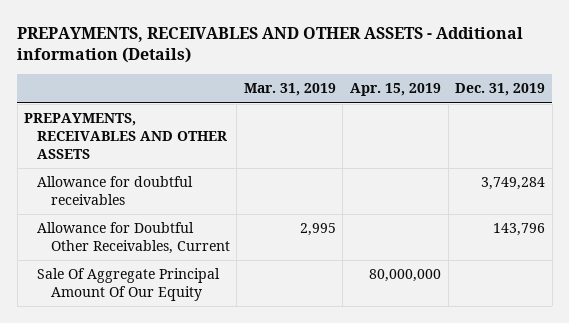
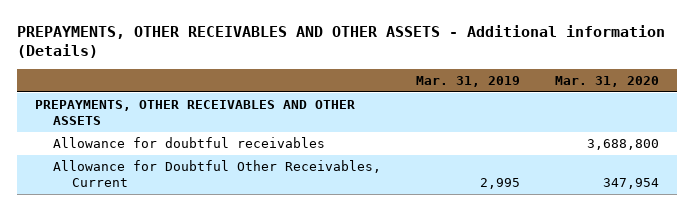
[17,26,524,64] PREPAYMENTS, RECEIVABLES AND OTHER ASSETS - Additional information (Details) -> [16,24,665,59] PREPAYMENTS, OTHER RECEIVABLES AND OTHER ASSETS - Additional information (Details)
[349,83,441,97] Apr. 15, 2019 -> none
[455,83,546,97] Dec. 31, 2019 -> none
none -> [555,75,660,87] Mar. 31, 2020
[24,113,228,159] PREPAYMENTS, RECEIVABLES AND OTHER ASSETS -> [34,100,355,126] PREPAYMENTS, OTHER RECEIVABLES AND OTHER ASSETS
[37,268,221,301] Sale Of Aggregate Principal Amount Of Our Equity -> none

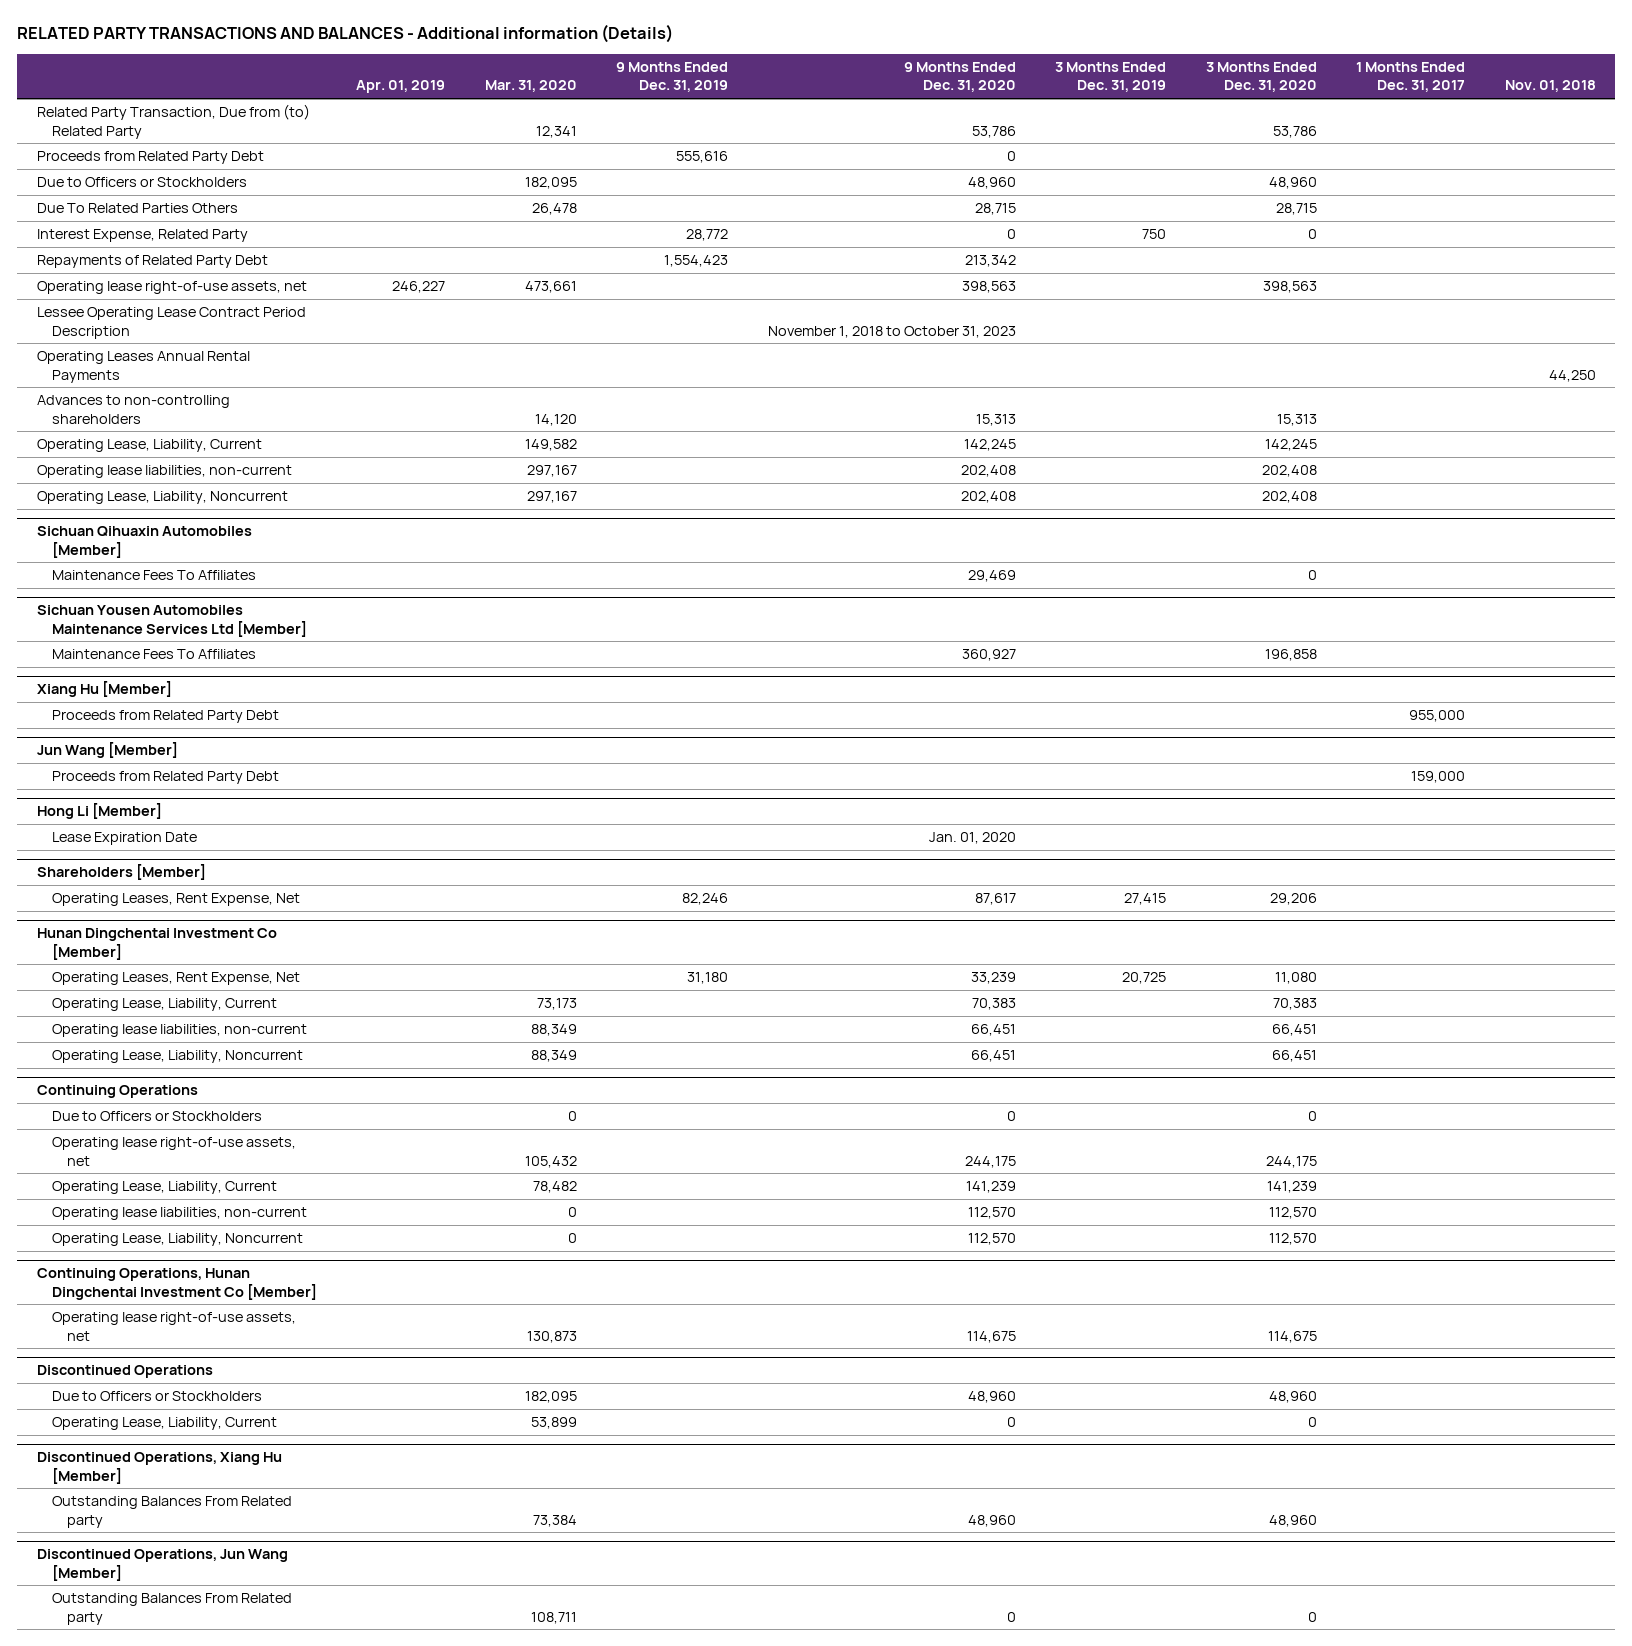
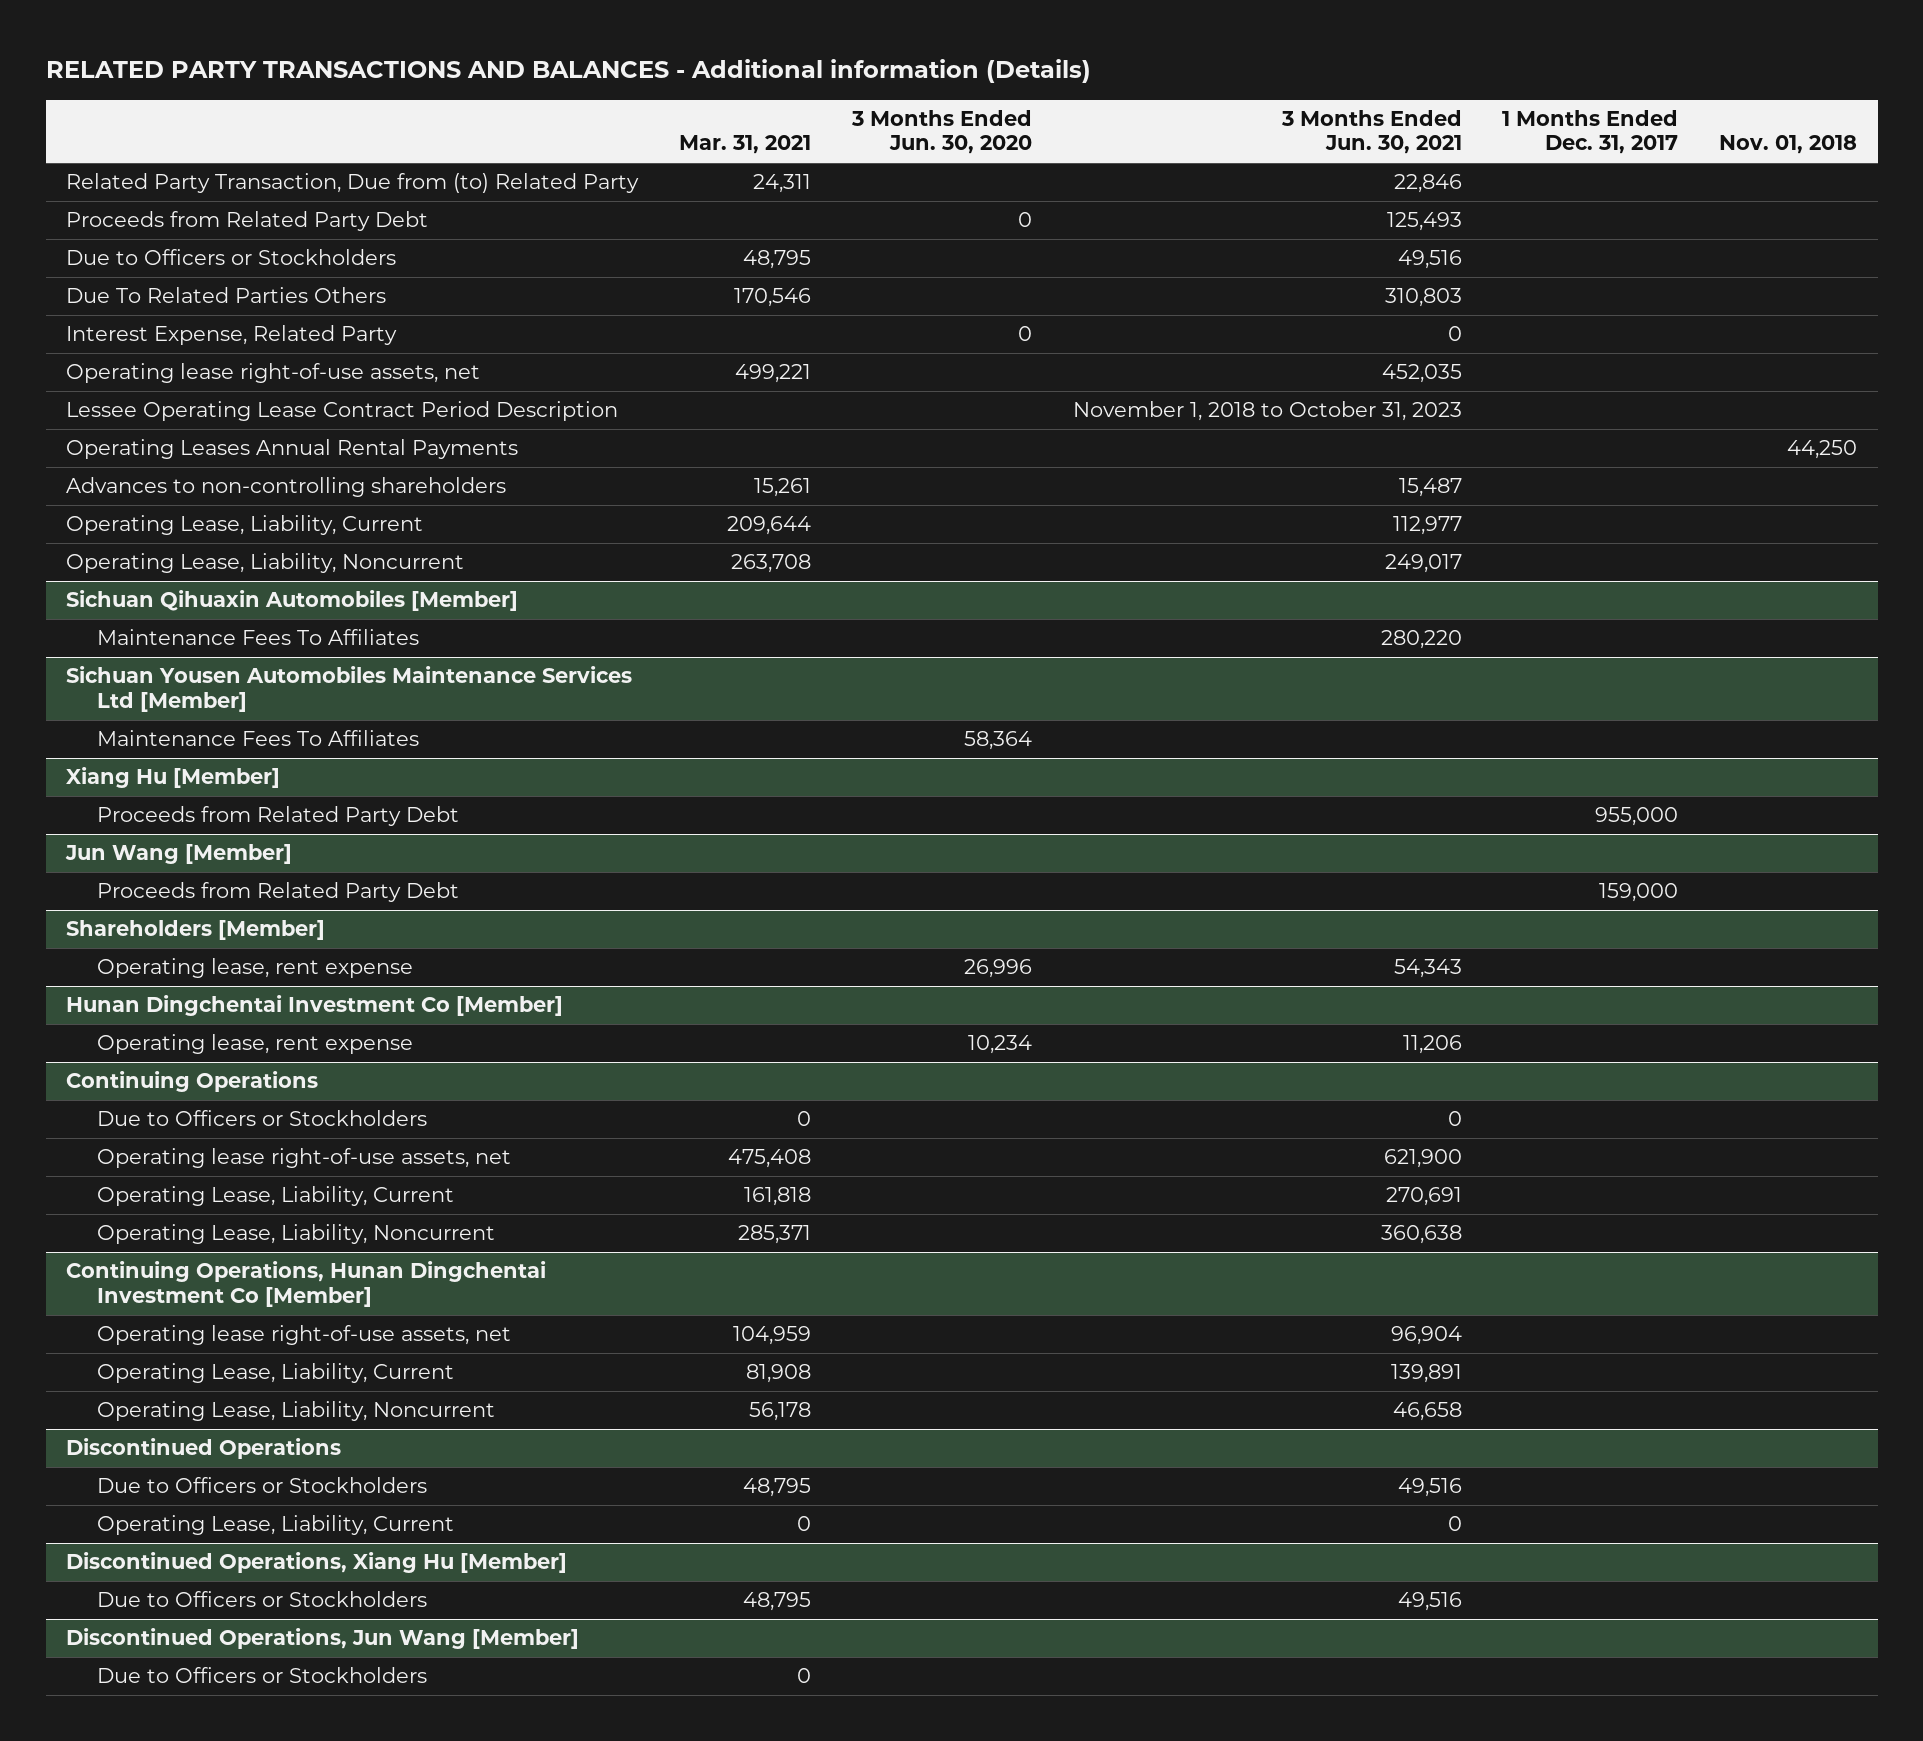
[356,80,446,94] Apr. 01, 2019 -> none
[484,80,577,93] Mar. 31, 2020 -> none
[616,62,729,93] 9 Months Ended Dec. 31, 2019 -> none
[903,62,1016,93] 9 Months Ended Dec. 31, 2020 -> none
[1055,62,1167,93] 3 Months Ended Dec. 31, 2019 -> none
[1205,62,1317,93] 3 Months Ended Dec. 31, 2020 -> none
none -> [678,135,811,155] Mar. 31, 2021
none -> [850,109,1032,155] 3 Months Ended Jun. 30, 2020
none -> [1280,109,1462,155] 3 Months Ended Jun. 30, 2021
[36,255,268,269] Repayments of Related Party Debt -> none
[36,465,292,479] Operating lease liabilities, non-current -> none
[36,803,162,820] Hong Li [Member] -> none
[51,832,197,846] Lease Expiration Date -> none
[51,893,300,907] Operating Leases, Rent Expense, Net -> [96,958,413,979] Operating lease, rent expense
[51,998,277,1012] Operating Lease, Liability, Current -> none
[51,1024,307,1038] Operating lease liabilities, non-current -> none
[51,1050,303,1064] Operating Lease, Liability, Noncurrent -> none
[51,972,300,986] Operating Leases, Rent Expense, Net -> [96,1034,413,1055] Operating lease, rent expense
[51,1207,307,1221] Operating lease liabilities, non-current -> none
none -> [96,1363,454,1384] Operating Lease, Liability, Current
none -> [96,1401,495,1422] Operating Lease, Liability, Noncurrent
[51,1496,292,1528] Outstanding Balances From Related party -> none
none -> [96,1591,427,1608] Due to Officers or Stockholders
[51,1593,292,1625] Outstanding Balances From Related party -> none
none -> [96,1667,427,1684] Due to Officers or Stockholders

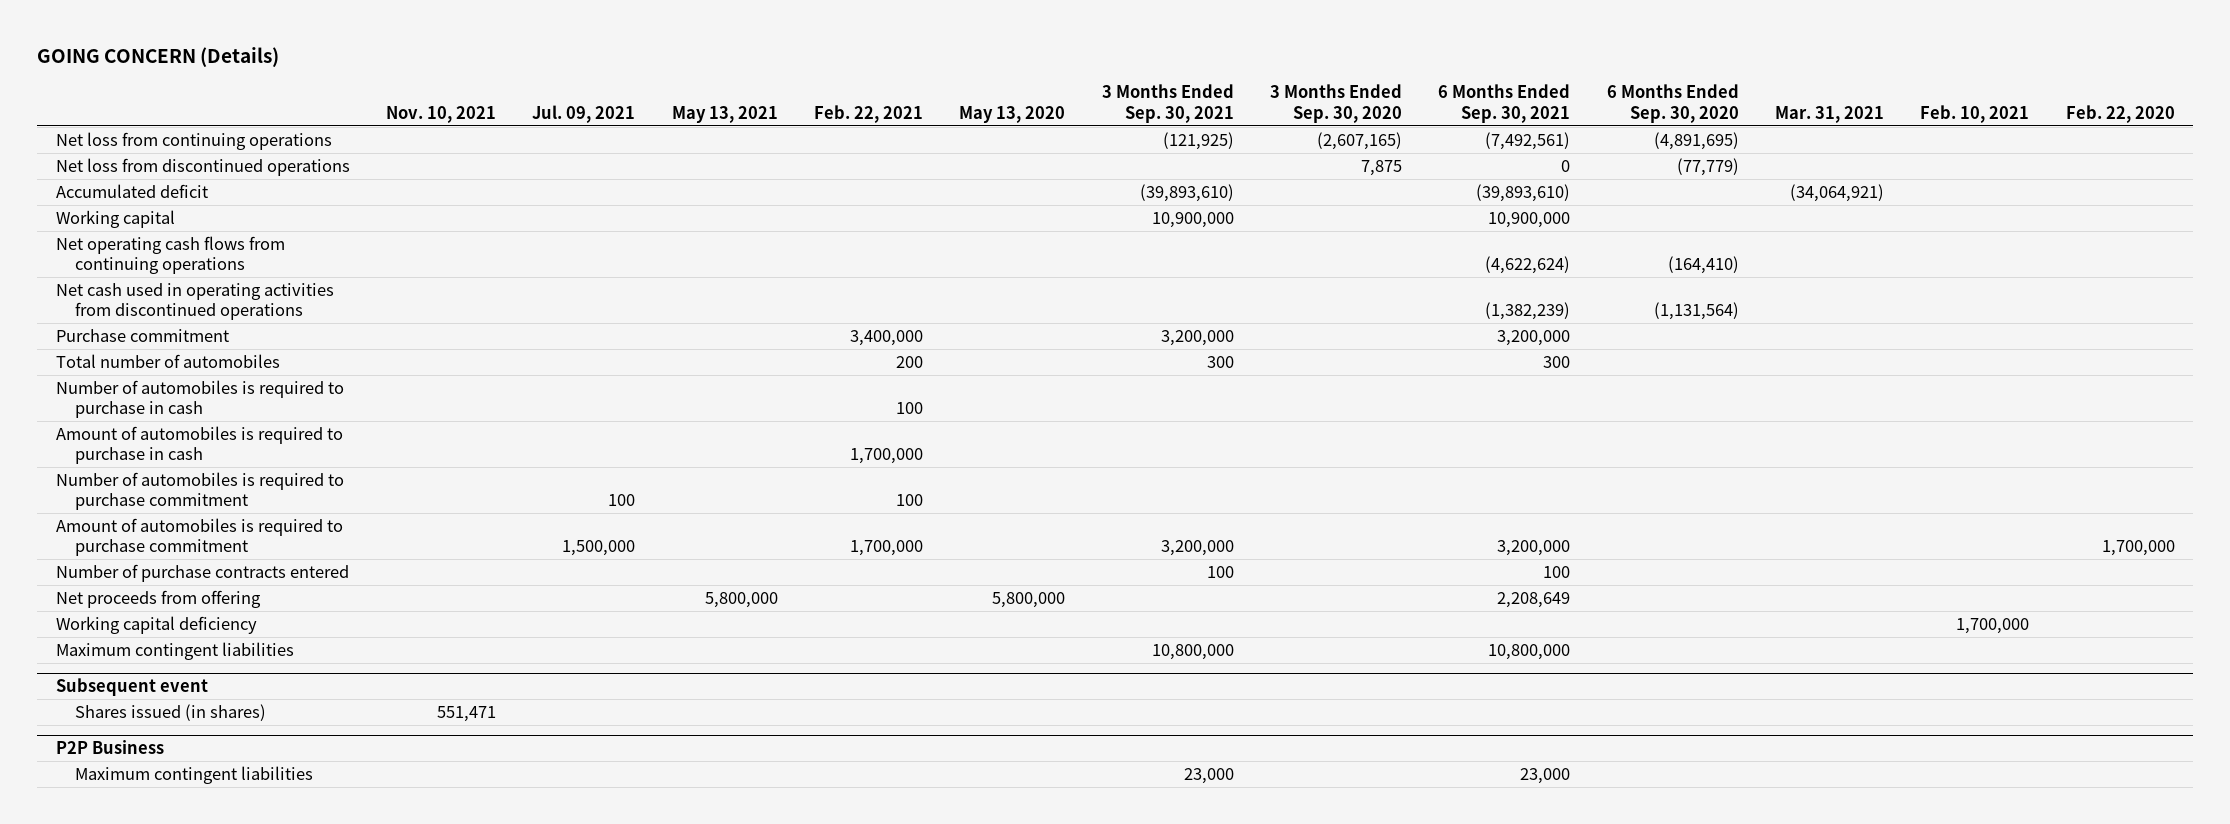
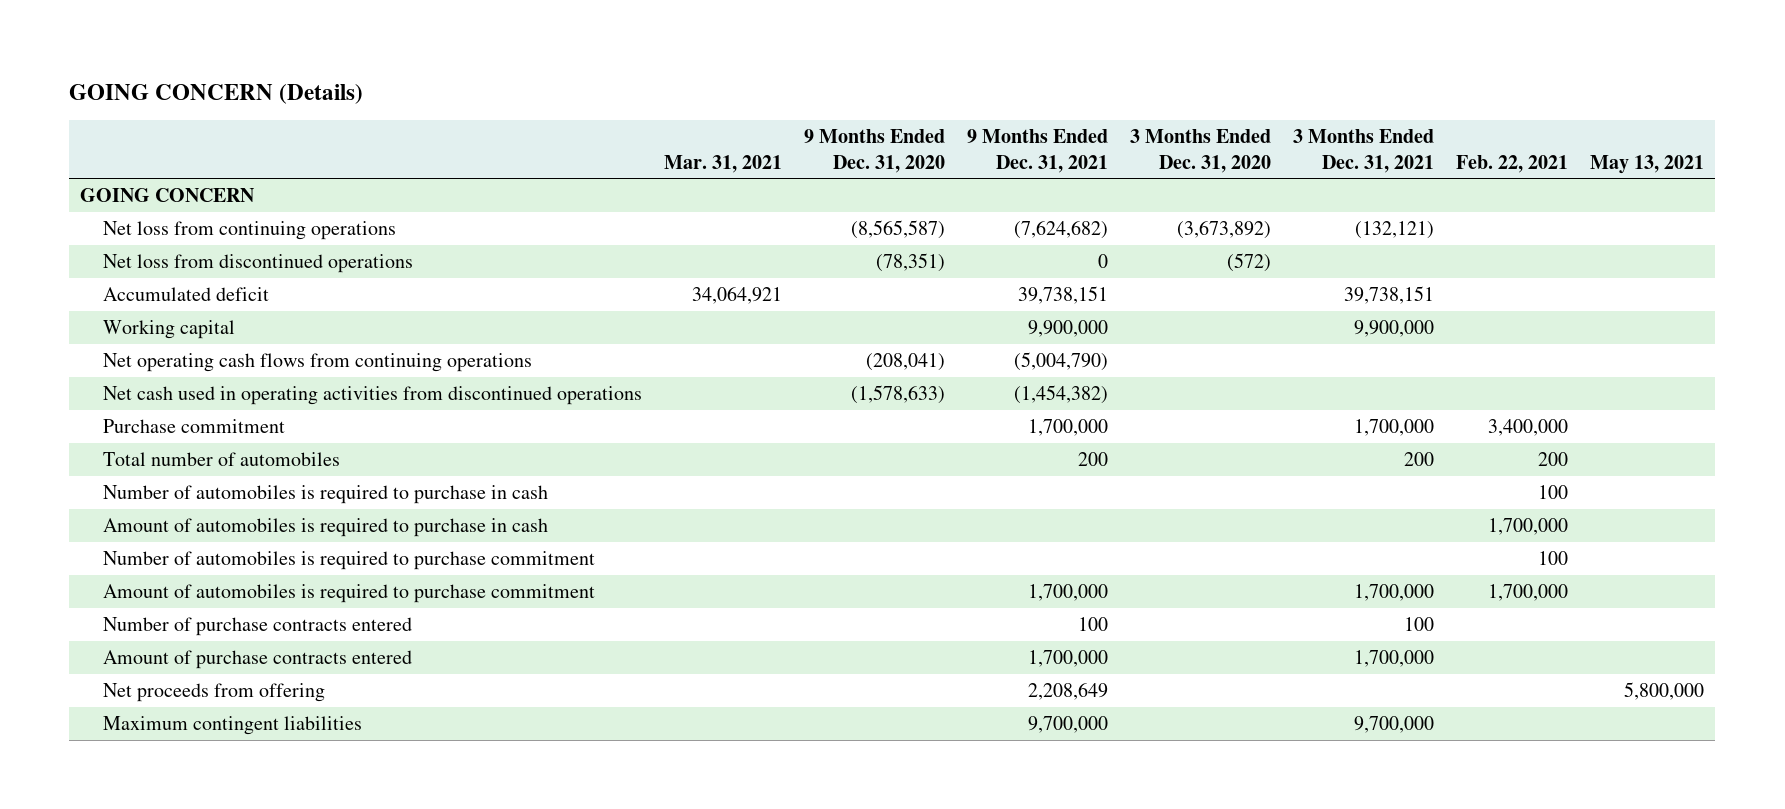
[385,105,496,123] Nov. 10, 2021 -> none
[532,104,636,123] Jul. 09, 2021 -> none
[959,105,1066,123] May 13, 2020 -> none
[1101,84,1234,123] 3 Months Ended Sep. 30, 2021 -> none
[1270,84,1403,123] 3 Months Ended Sep. 30, 2020 -> none
[1438,84,1571,123] 6 Months Ended Sep. 30, 2021 -> none
[1606,84,1739,123] 6 Months Ended Sep. 30, 2020 -> none
[1920,104,2030,123] Feb. 10, 2021 -> none
[2065,104,2175,123] Feb. 22, 2020 -> none
none -> [804,128,946,173] 9 Months Ended Dec. 31, 2020
none -> [967,128,1109,173] 9 Months Ended Dec. 31, 2021
none -> [1130,128,1272,173] 3 Months Ended Dec. 31, 2020
none -> [1293,128,1435,173] 3 Months Ended Dec. 31, 2021
none -> [80,187,256,202] GOING CONCERN
[1790,184,1885,203] (34,064,921) -> [692,285,783,304] 34,064,921
none -> [103,649,413,669] Amount of purchase contracts entered
[55,616,257,635] Working capital deficiency -> none
[55,678,208,697] Subsequent event -> none
[75,704,267,722] Shares issued (in shares) -> none
[55,740,164,755] P2P Business -> none
[75,766,314,785] Maximum contingent liabilities -> none

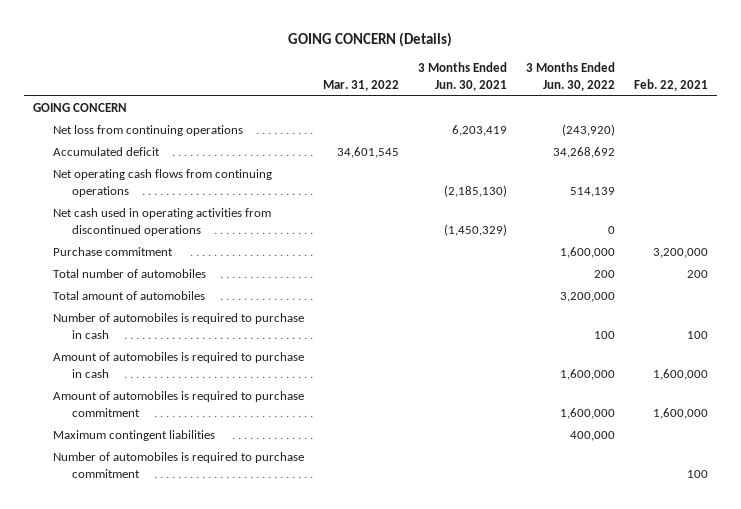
[664,154,783,173] Mar. 31, 2021 -> none
[804,128,946,173] 9 Months Ended Dec. 31, 2020 -> none
[967,128,1109,173] 9 Months Ended Dec. 31, 2021 -> none
[1130,128,1272,173] 3 Months Ended Dec. 31, 2020 -> none
[1293,128,1435,173] 3 Months Ended Dec. 31, 2021 -> none
[1590,154,1705,174] May 13, 2021 -> none
none -> [322,79,399,91] Mar. 31, 2022
none -> [417,62,507,91] 3 Months Ended Jun. 30, 2021
none -> [525,62,615,91] 3 Months Ended Jun. 30, 2022
[103,253,414,273] Net loss from discontinued operations -> none
[103,319,236,339] Working capital -> none
[1488,418,1569,436] 3,400,000 -> [652,248,708,259] 3,200,000
none -> [52,291,205,301] Total amount of automobiles
[103,616,413,636] Number of purchase contracts entered -> none
[103,649,413,669] Amount of purchase contracts entered -> none
[103,682,326,702] Net proceeds from offering -> none
[1488,517,1569,535] 1,700,000 -> [652,369,708,381] 1,600,000
[1488,583,1569,601] 1,700,000 -> [652,408,708,420] 1,600,000
[103,550,596,570] Number of automobiles is required to purchase commitment -> [52,452,304,479] Number of automobiles is required to purchase commitment

